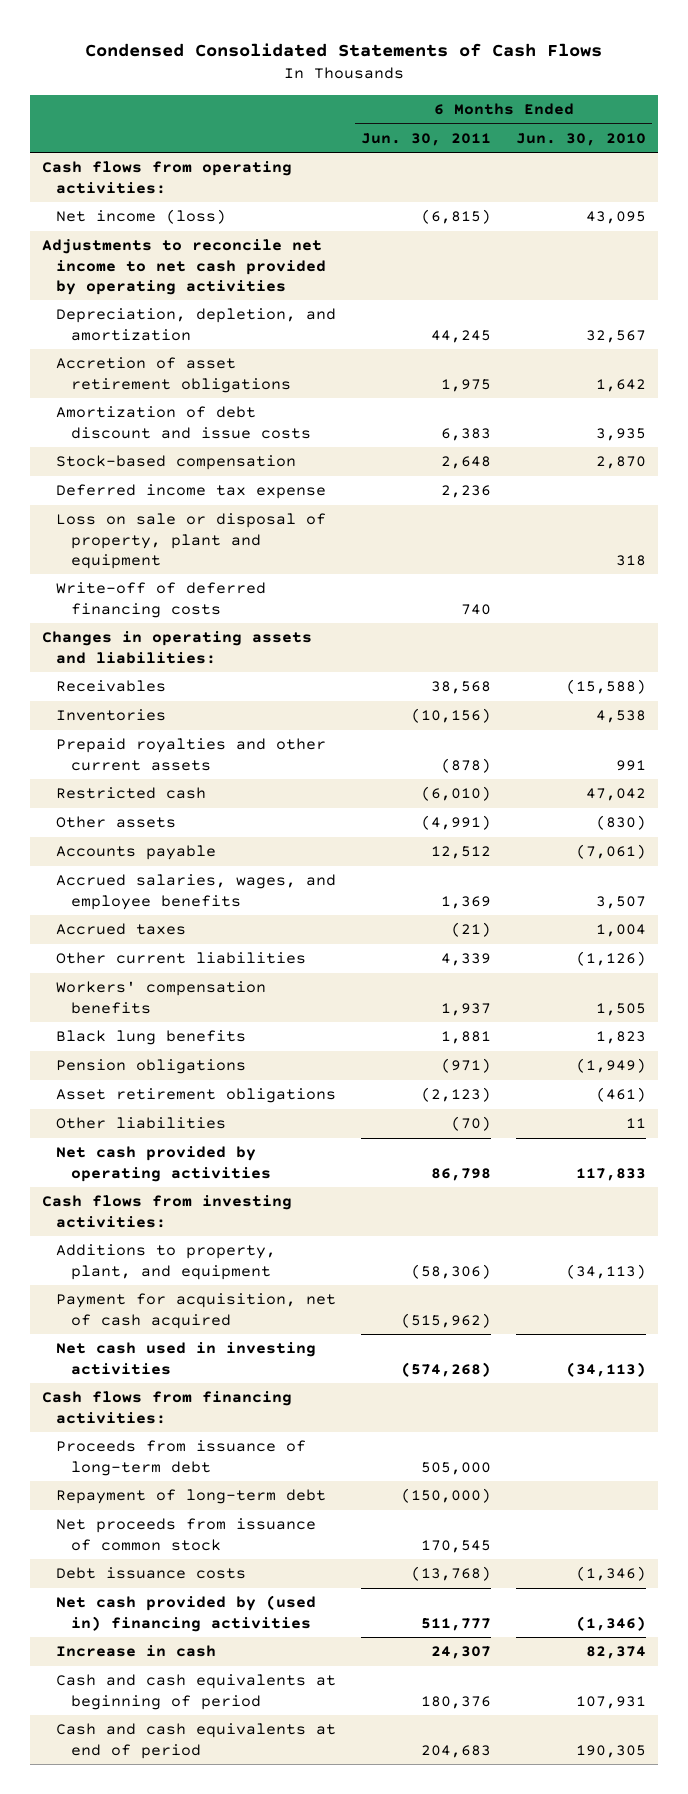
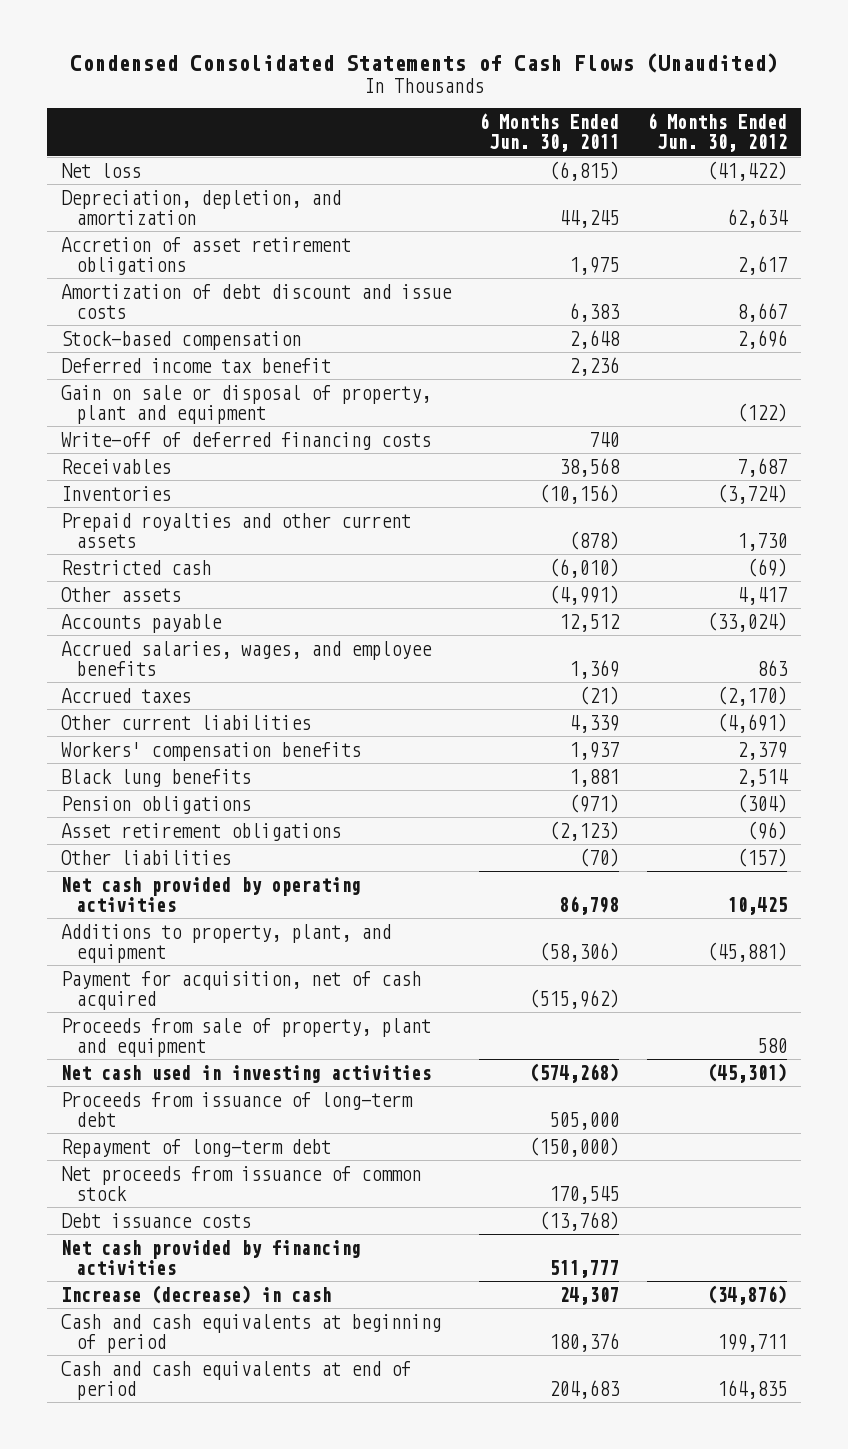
[85,42,603,57] Condensed Consolidated Statements of Cash Flows -> [69,53,778,74] Condensed Consolidated Statements of Cash Flows (Unaudited)
[515,132,646,146] Jun. 30, 2010 -> none
none -> [646,113,787,153] 6 Months Ended Jun. 30, 2012
[42,161,293,194] Cash flows from operating activities: -> none
[42,239,327,295] Adjustments to reconcile net income to net cash provided by operating activities -> none
[56,209,227,225] Net income (loss) -> [60,162,141,178] Net loss
[56,484,327,500] Deferred income tax expense -> [60,357,331,373] Deferred income tax benefit
[56,513,327,569] Loss on sale or disposal of property, plant and equipment -> [60,384,431,424] Gain on sale or disposal of property, plant and equipment
[42,631,313,664] Changes in operating assets and liabilities: -> none
[42,1195,293,1228] Cash flows from investing activities: -> none
none -> [60,1017,431,1057] Proceeds from sale of property, plant and equipment
[42,1391,293,1424] Cash flows from financing activities: -> none
[56,1595,317,1632] Net cash provided by (used in) financing activities -> [60,1239,361,1275] Net cash provided by financing activities
[56,1645,217,1658] Increase in cash -> [60,1284,331,1304] Increase (decrease) in cash

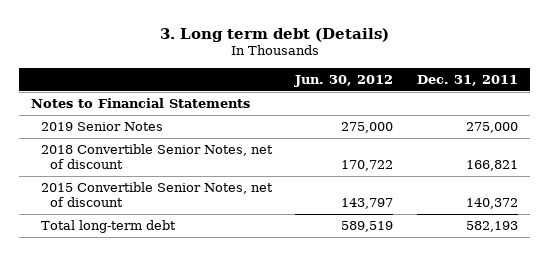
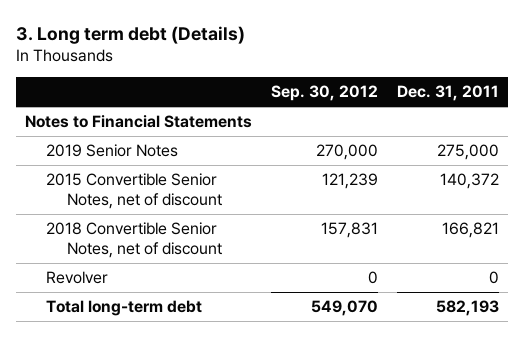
[294,74,394,87] Jun. 30, 2012 -> none
none -> [270,85,378,102] Sep. 30, 2012
[40,143,273,170] 2018 Convertible Senior Notes, net of discount -> [46,222,223,258] 2018 Convertible Senior Notes, net of discount
none -> [46,271,109,285] Revolver

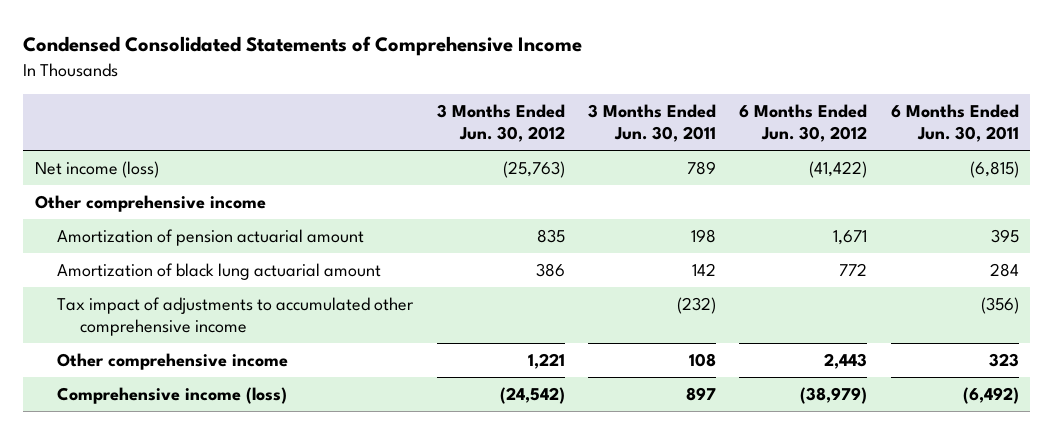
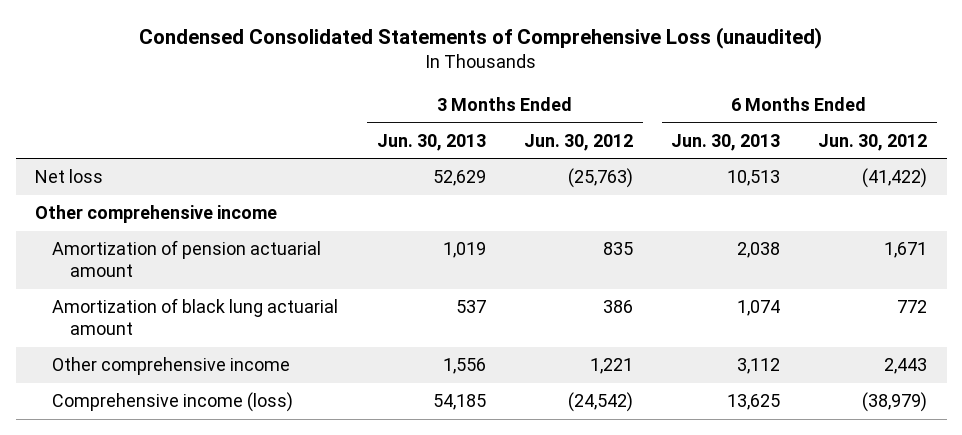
[23,36,583,57] Condensed Consolidated Statements of Comprehensive Income -> [139,26,823,49] Condensed Consolidated Statements of Comprehensive Loss (unaudited)
[588,103,717,142] 3 Months Ended Jun. 30, 2011 -> none
[890,103,1019,142] 6 Months Ended Jun. 30, 2011 -> none
none -> [376,133,486,151] Jun. 30, 2013
none -> [671,133,781,151] Jun. 30, 2013
[35,160,160,178] Net income (loss) -> [35,169,104,184] Net loss
[57,296,415,337] Tax impact of adjustments to accumulated other comprehensive income -> none

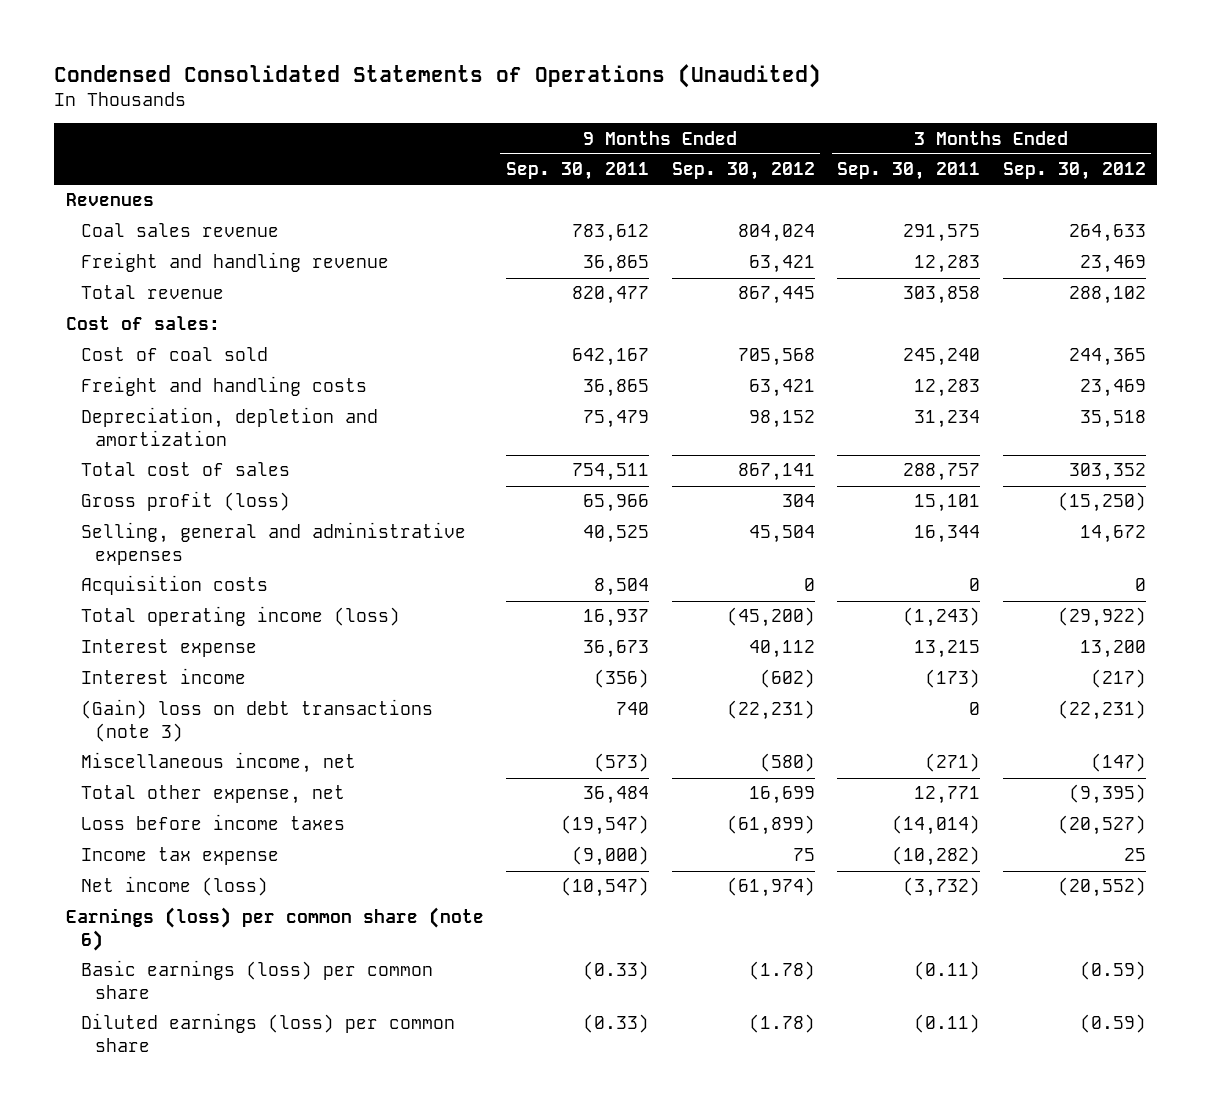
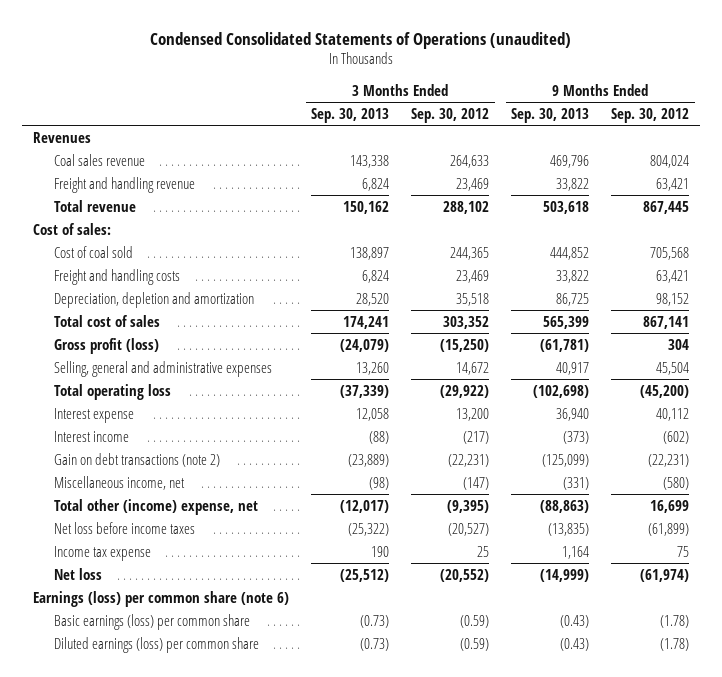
[54,63,822,88] Condensed Consolidated Statements of Operations (Unaudited) -> [150,31,572,49] Condensed Consolidated Statements of Operations (unaudited)
[506,162,650,181] Sep. 30, 2011 -> none
[837,162,981,181] Sep. 30, 2011 -> none
none -> [311,107,390,123] Sep. 30, 2013
none -> [511,107,590,123] Sep. 30, 2013
[80,575,268,596] Acquisition costs -> none
[80,606,400,627] Total operating income (loss) -> [53,383,171,400] Total operating loss
[80,699,433,743] (Gain) loss on debt transactions (note 3) -> [53,452,220,467] Gain on debt transactions (note 2)
[80,785,345,805] Total other expense, net -> [53,498,258,515] Total other (income) expense, net
[80,814,345,831] Loss before income taxes -> [53,521,195,534] Net loss before income taxes
[80,876,268,897] Net income (loss) -> [53,567,102,580] Net loss

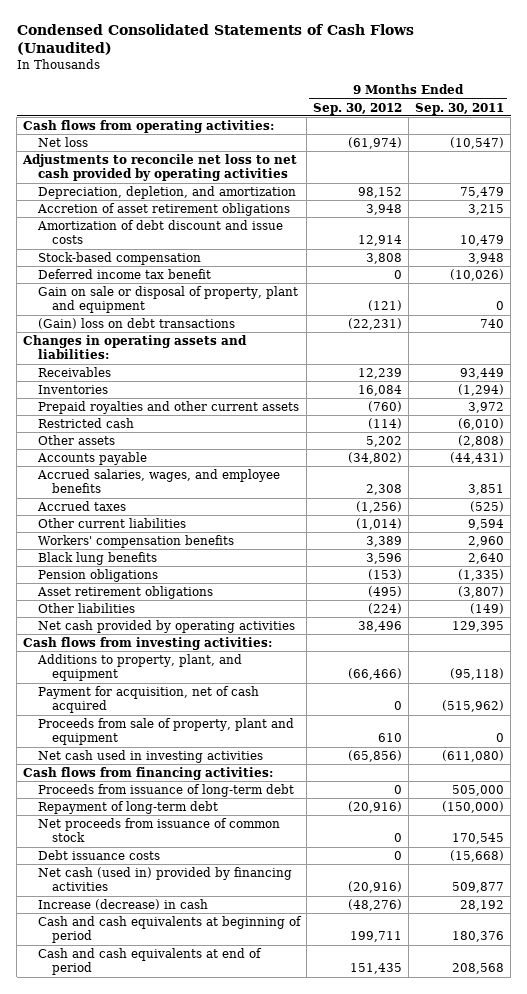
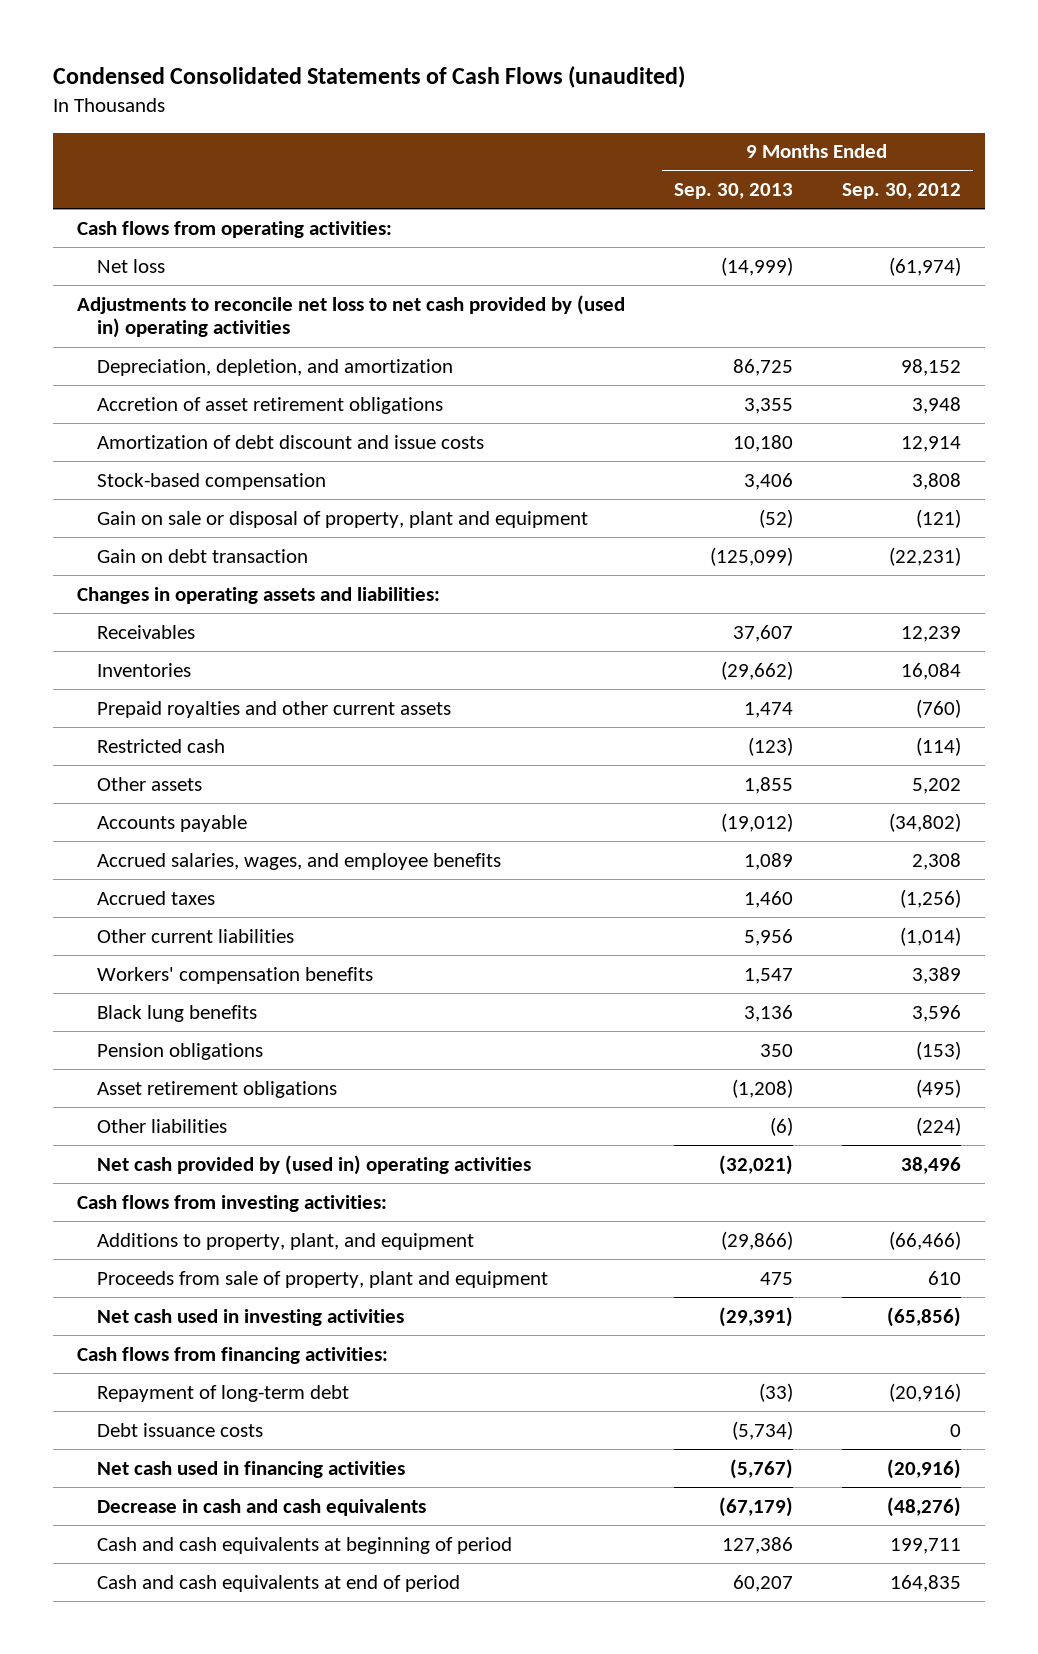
[16,24,414,56] Condensed Consolidated Statements of Cash Flows (Unaudited) -> [52,66,685,89] Condensed Consolidated Statements of Cash Flows (unaudited)
[415,102,505,115] Sep. 30, 2011 -> none
none -> [674,183,794,200] Sep. 30, 2013
[22,154,298,182] Adjustments to reconcile net loss to net cash provided by operating activities -> [77,294,626,339] Adjustments to reconcile net loss to net cash provided by (used in) operating activities
[37,269,211,280] Deferred income tax benefit -> none
[37,318,235,330] (Gain) loss on debt transactions -> [97,548,309,563] Gain on debt transaction
[37,620,295,634] Net cash provided by operating activities -> [97,1154,532,1175] Net cash provided by (used in) operating activities
[37,686,259,714] Payment for acquisition, net of cash acquired -> none
[37,784,294,798] Proceeds from issuance of long-term debt -> none
[37,818,280,843] Net proceeds from issuance of common stock -> none
[37,867,292,892] Net cash (used in) provided by financing activities -> [97,1460,406,1478] Net cash used in financing activities
[37,899,208,911] Increase (decrease) in cash -> [97,1498,427,1516] Decrease in cash and cash equivalents
[349,963,402,975] 151,435 -> [889,1574,961,1592] 164,835

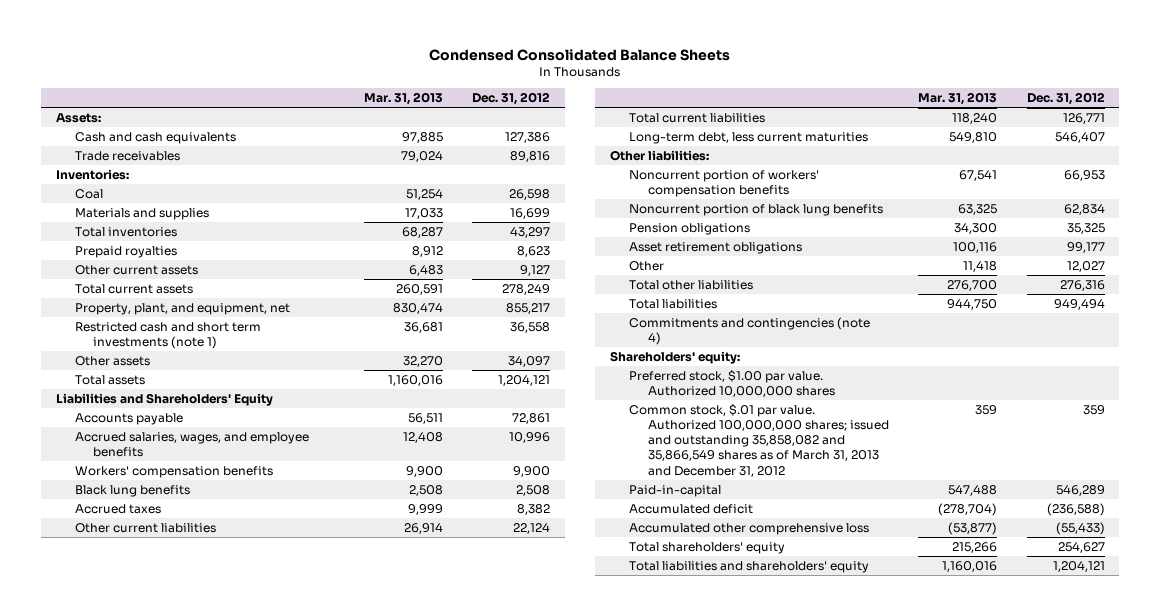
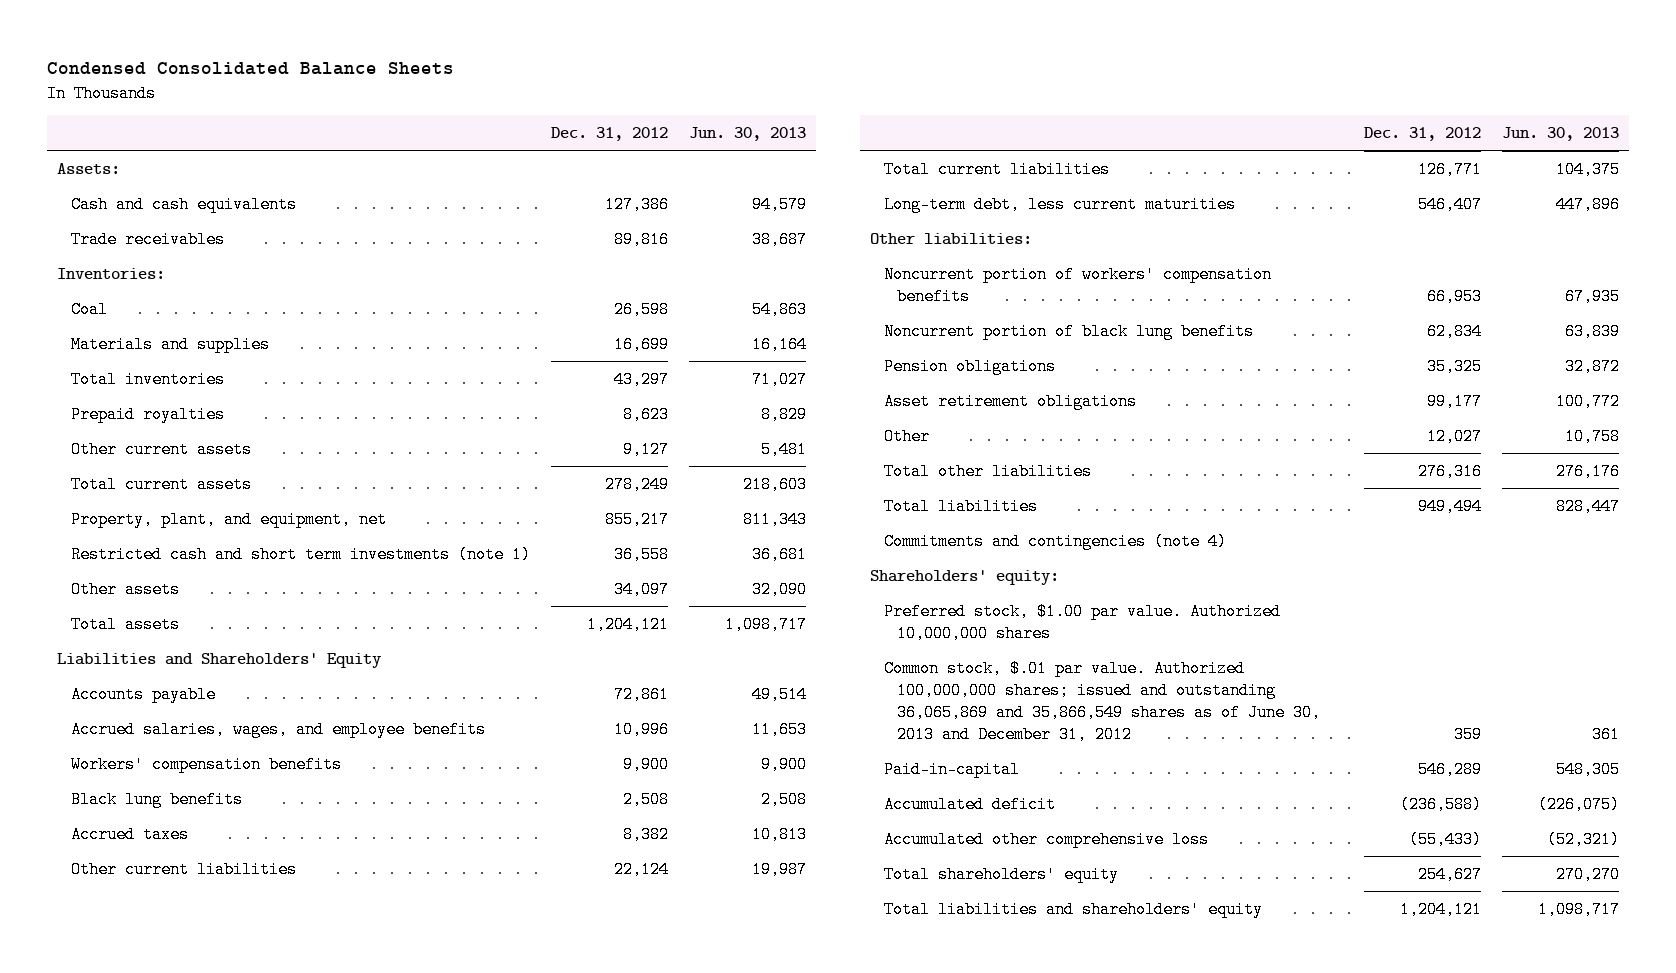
[363,92,443,106] Mar. 31, 2013 -> none
none -> [688,127,806,142] Jun. 30, 2013
[628,403,889,477] Common stock, $.01 par value. Authorized 100,000,000 shares; issued and outstanding 35,858,082 and 35,866,549 shares as of March 31, 2013 and December 31, 2012 -> [883,659,1322,744] Common stock, $.01 par value. Authorized 100,000,000 shares; issued and outstanding 36,065,869 and 35,866,549 shares as of June 30, 2013 and December 31, 2012

